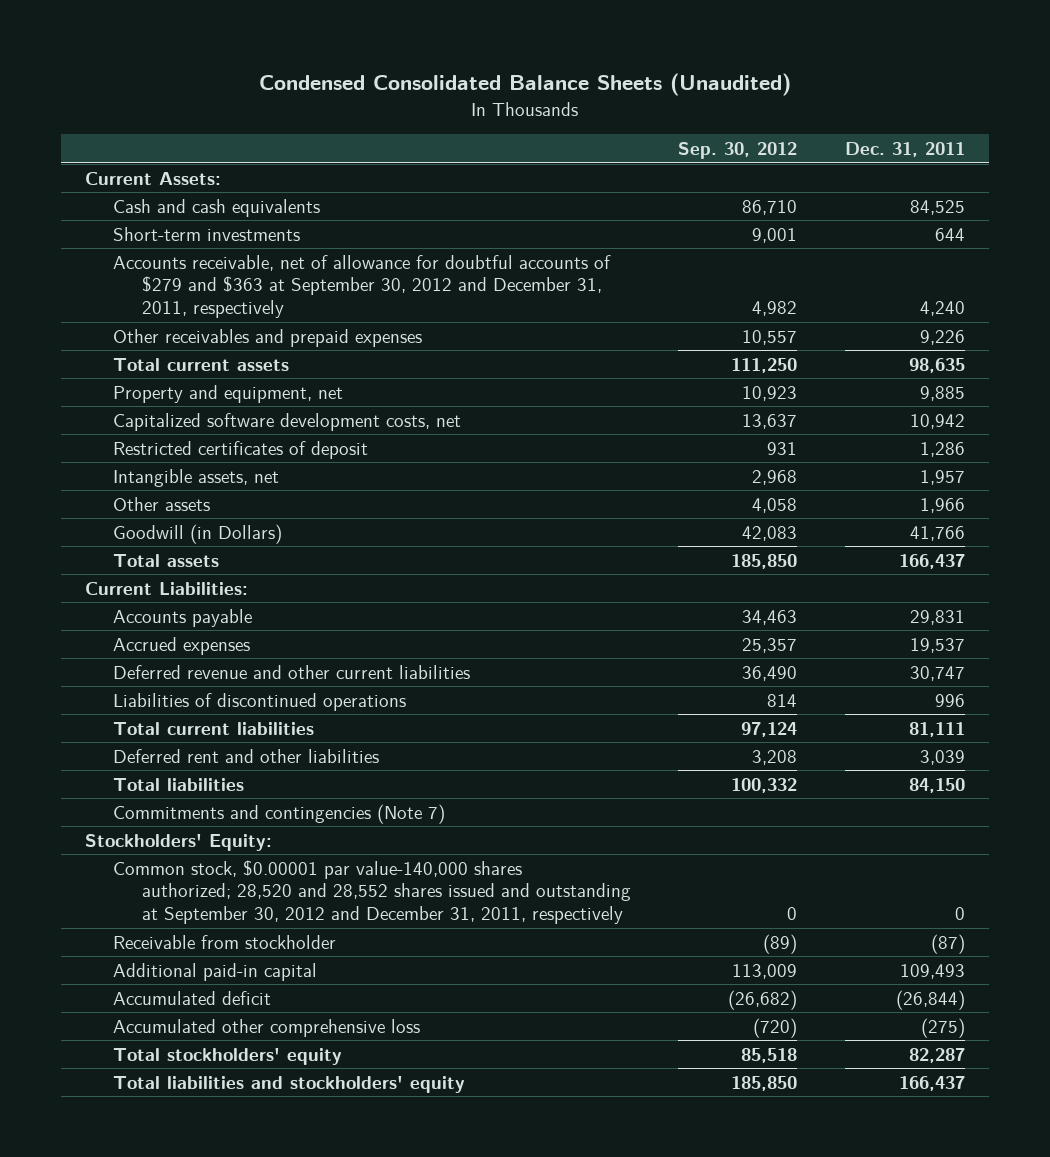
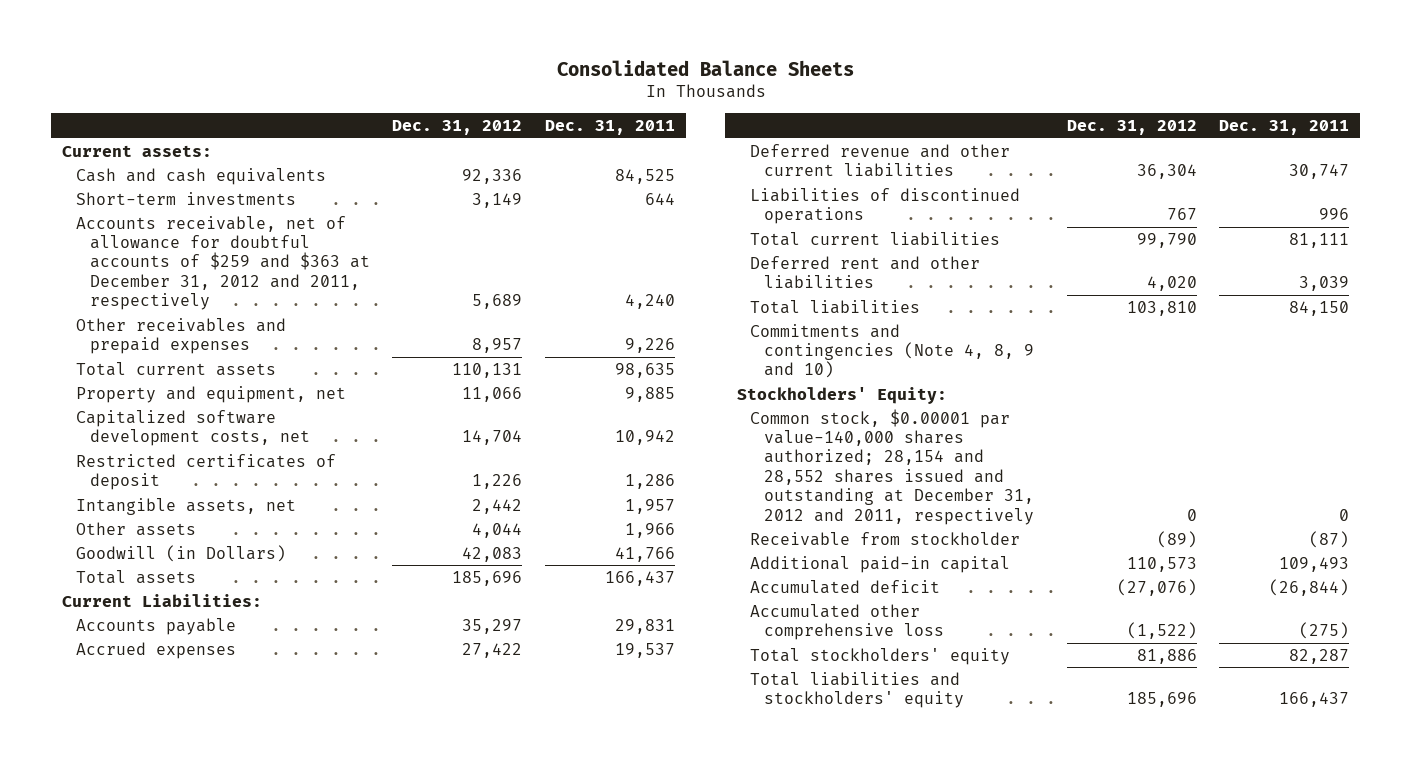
[259,73,792,97] Condensed Consolidated Balance Sheets (Unaudited) -> [556,59,854,76] Consolidated Balance Sheets
[678,142,798,160] Sep. 30, 2012 -> none
none -> [392,120,523,136] Dec. 31, 2012
[85,171,222,185] Current Assets: -> [62,144,213,157] Current assets:
[113,254,612,319] Accounts receivable, net of allowance for doubtful accounts of $279 and $363 at September 30, 2012 and December 31, 2011, respectively -> [76,215,371,311] Accounts receivable, net of allowance for doubtful accounts of $259 and $363 at December 31, 2012 and 2011, respectively
[113,803,446,824] Commitments and contingencies (Note 7) -> [750,323,1035,379] Commitments and contingencies (Note 4, 8, 9 and 10)
[113,859,631,925] Common stock, $0.00001 par value-140,000 shares authorized; 28,520 and 28,552 shares issued and outstanding at September 30, 2012 and December 31, 2011, respectively -> [750,408,1035,525] Common stock, $0.00001 par value-140,000 shares authorized; 28,154 and 28,552 shares issued and outstanding at December 31, 2012 and 2011, respectively

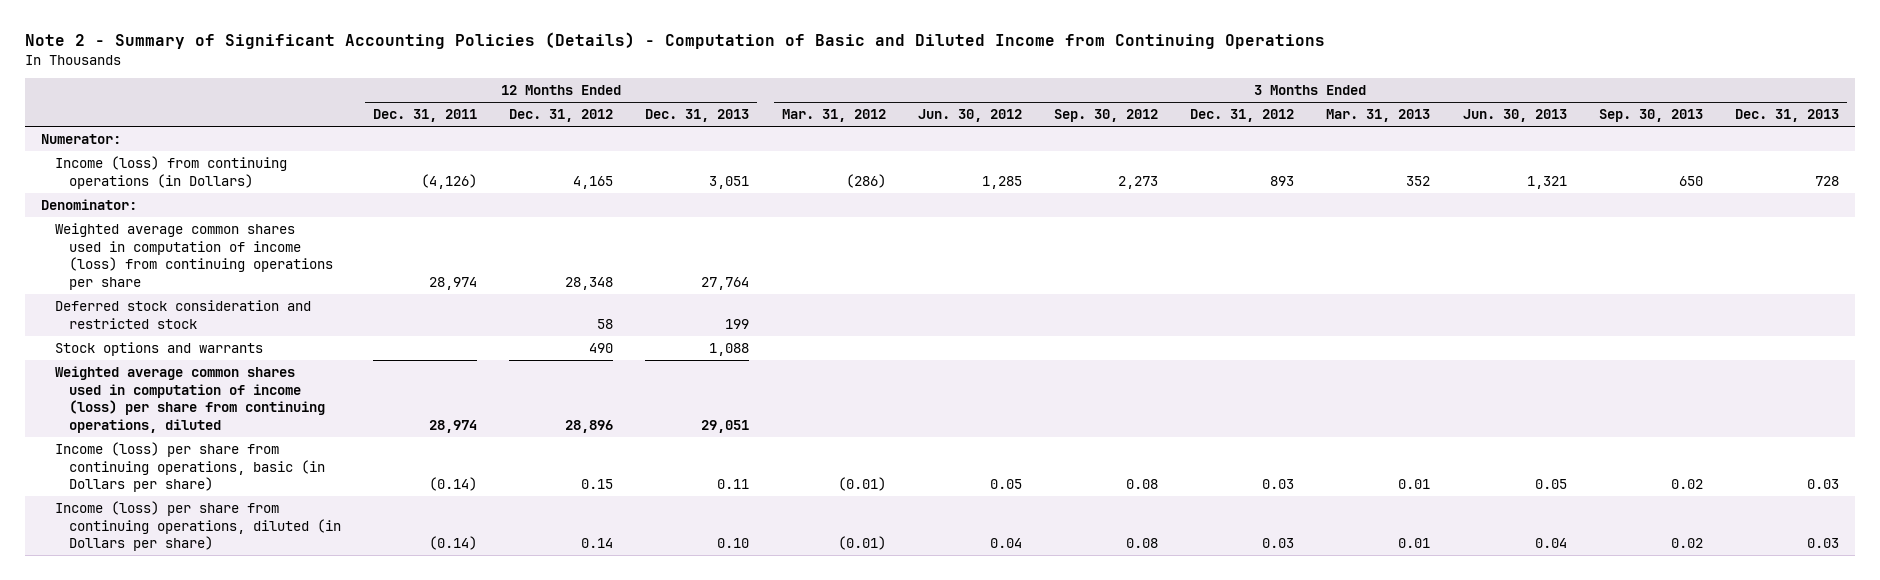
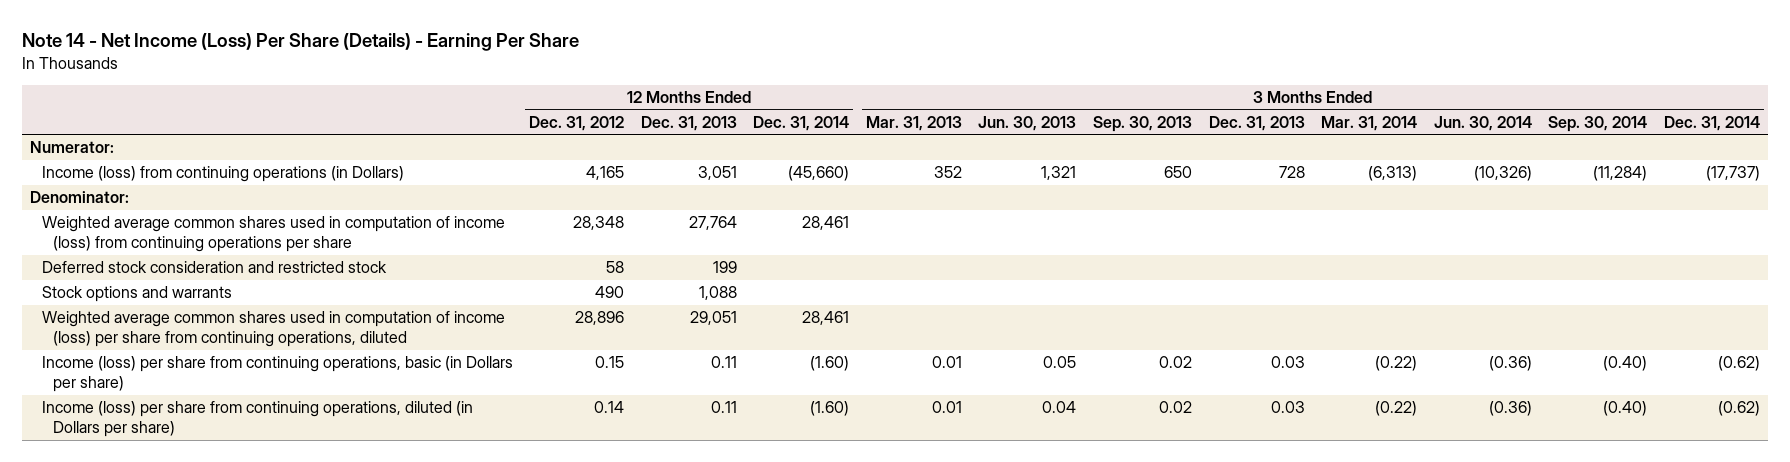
[24,31,1325,49] Note 2 - Summary of Significant Accounting Policies (Details) - Computation of Basic and Diluted Income from Continuing Operations -> [21,32,579,51] Note 14 - Net Income (Loss) Per Share (Details) - Earning Per Share
[372,109,477,123] Dec. 31, 2011 -> none
[781,109,886,123] Mar. 31, 2012 -> none
[917,109,1022,123] Jun. 30, 2012 -> none
[1054,109,1159,123] Sep. 30, 2012 -> none
[1190,109,1295,123] Dec. 31, 2012 -> none
none -> [753,115,850,131] Dec. 31, 2014
none -> [1321,115,1418,131] Mar. 31, 2014
none -> [1433,115,1532,131] Jun. 30, 2014
none -> [1548,115,1648,132] Sep. 30, 2014
none -> [1663,115,1760,131] Dec. 31, 2014
[717,538,750,549] 0.10 -> [710,401,737,414] 0.11

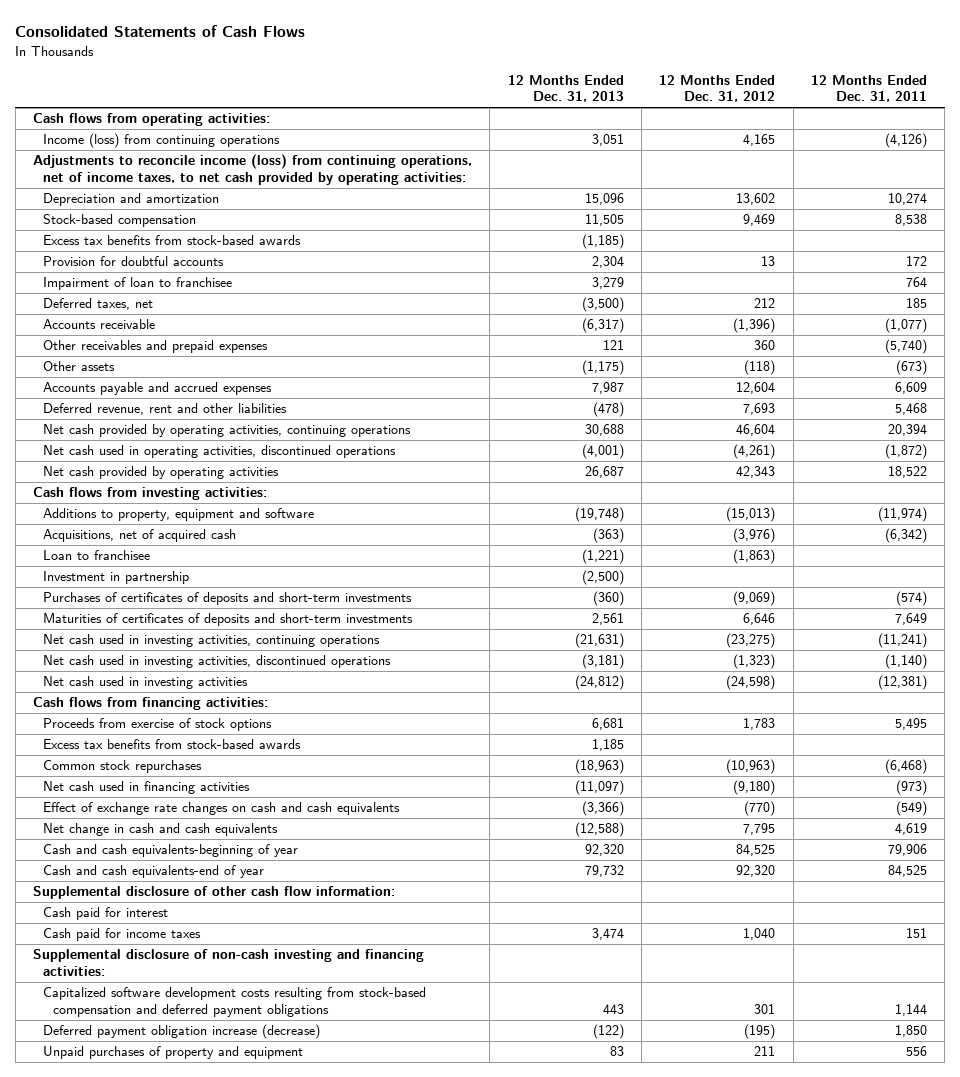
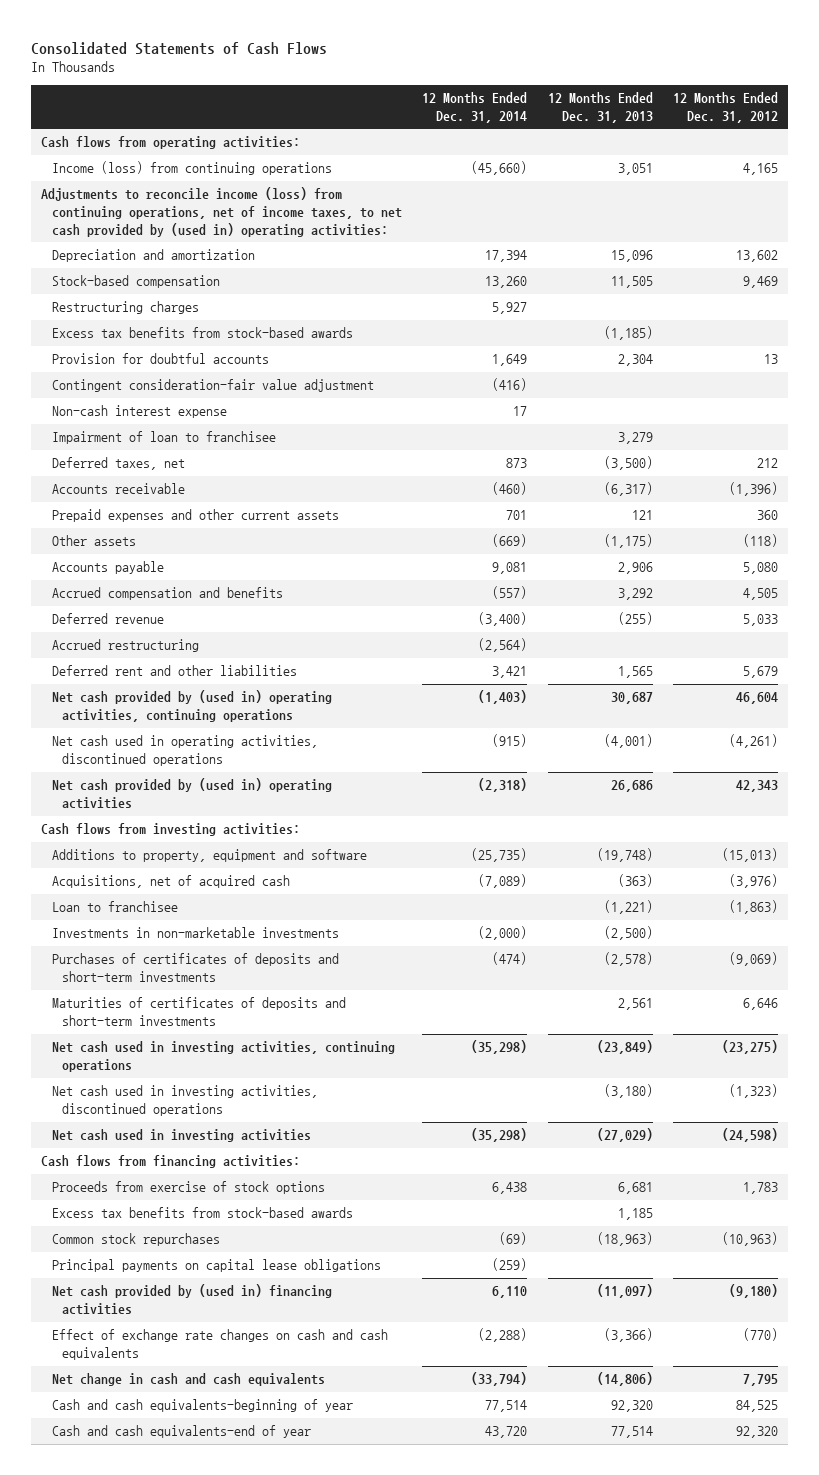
[810,74,927,103] 12 Months Ended Dec. 31, 2011 -> none
none -> [422,92,528,123] 12 Months Ended Dec. 31, 2014
[32,154,472,185] Adjustments to reconcile income (loss) from continuing operations, net of income taxes, to net cash provided by operating activities: -> [41,187,402,237] Adjustments to reconcile income (loss) from continuing operations, net of income taxes, to net cash provided by (used in) operating activities:
none -> [51,301,199,315] Restructuring charges
none -> [51,379,374,393] Contingent consideration-fair value adjustment
none -> [51,405,227,419] Non-cash interest expense
[42,340,268,354] Other receivables and prepaid expenses -> [51,509,339,523] Prepaid expenses and other current assets
[42,382,272,396] Accounts payable and accrued expenses -> [51,561,164,575] Accounts payable
[591,382,624,395] 7,987 -> [617,562,653,575] 2,906
[736,382,776,395] 12,604 -> [742,562,778,575] 5,080
none -> [51,587,283,601] Accrued compensation and benefits
none -> [51,613,164,625] Deferred revenue
none -> [51,639,199,653] Accrued restructuring
[42,403,287,416] Deferred revenue, rent and other liabilities -> [51,665,297,677] Deferred rent and other liabilities
[592,402,624,418] (478) -> [617,666,653,679] 1,565
[743,403,776,416] 7,693 -> [742,666,778,679] 5,679
[42,424,411,438] Net cash provided by operating activities, continuing operations -> [51,690,332,723] Net cash provided by (used in) operating activities, continuing operations
[584,424,624,437] 30,688 -> [610,692,653,705] 30,687
[42,466,279,480] Net cash provided by operating activities -> [51,778,332,810] Net cash provided by (used in) operating activities
[584,466,624,479] 26,687 -> [610,780,653,793] 26,686
[42,571,189,585] Investment in partnership -> [51,927,339,939] Investments in non-marketable investments
[592,591,624,607] (360) -> [603,952,653,967] (2,578)
[574,633,624,649] (21,631) -> [596,1040,653,1055] (23,849)
[581,654,624,670] (3,181) -> [603,1084,653,1099] (3,180)
[574,675,624,691] (24,812) -> [596,1128,653,1143] (27,029)
none -> [51,1259,381,1273] Principal payments on capital lease obligations
[42,781,250,795] Net cash used in financing activities -> [51,1284,332,1316] Net cash provided by (used in) financing activities
[574,822,624,838] (12,588) -> [596,1372,653,1387] (14,806)
[32,886,395,900] Supplemental disclosure of other cash flow information: -> none
[42,907,168,921] Cash paid for interest -> none
[42,928,201,942] Cash paid for income taxes -> none
[32,949,424,976] Supplemental disclosure of non-cash investing and financing activities: -> none
[42,987,426,1017] Capitalized software development costs resulting from stock-based compensation and deferred payment obligations -> none
[42,1024,320,1040] Deferred payment obligation increase (decrease) -> none
[42,1046,303,1060] Unpaid purchases of property and equipment -> none
[584,865,624,878] 79,732 -> [610,1426,653,1439] 77,514

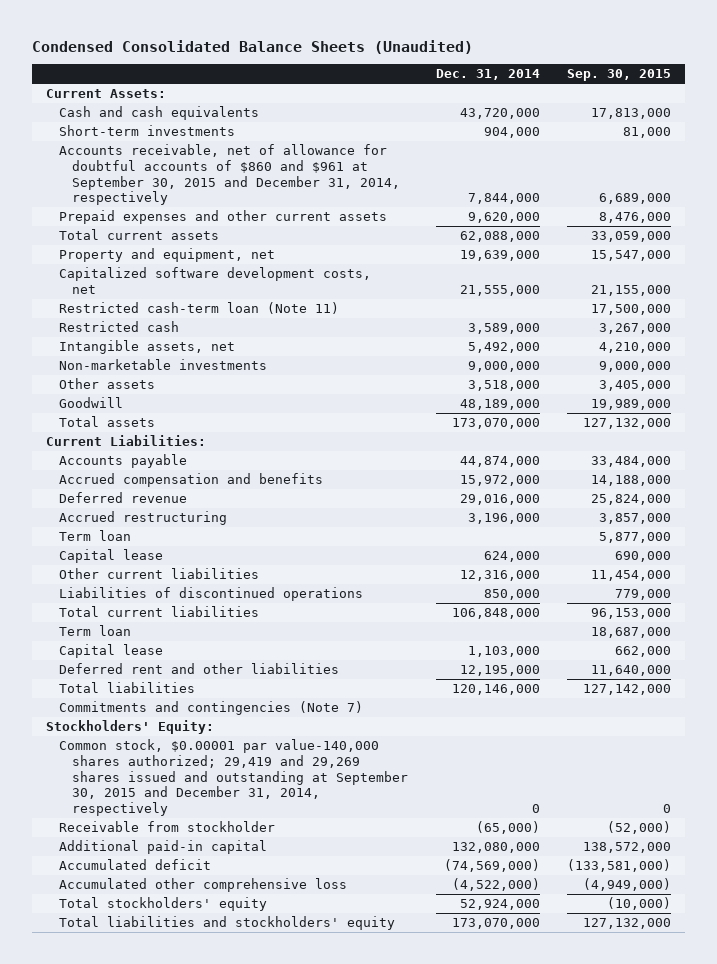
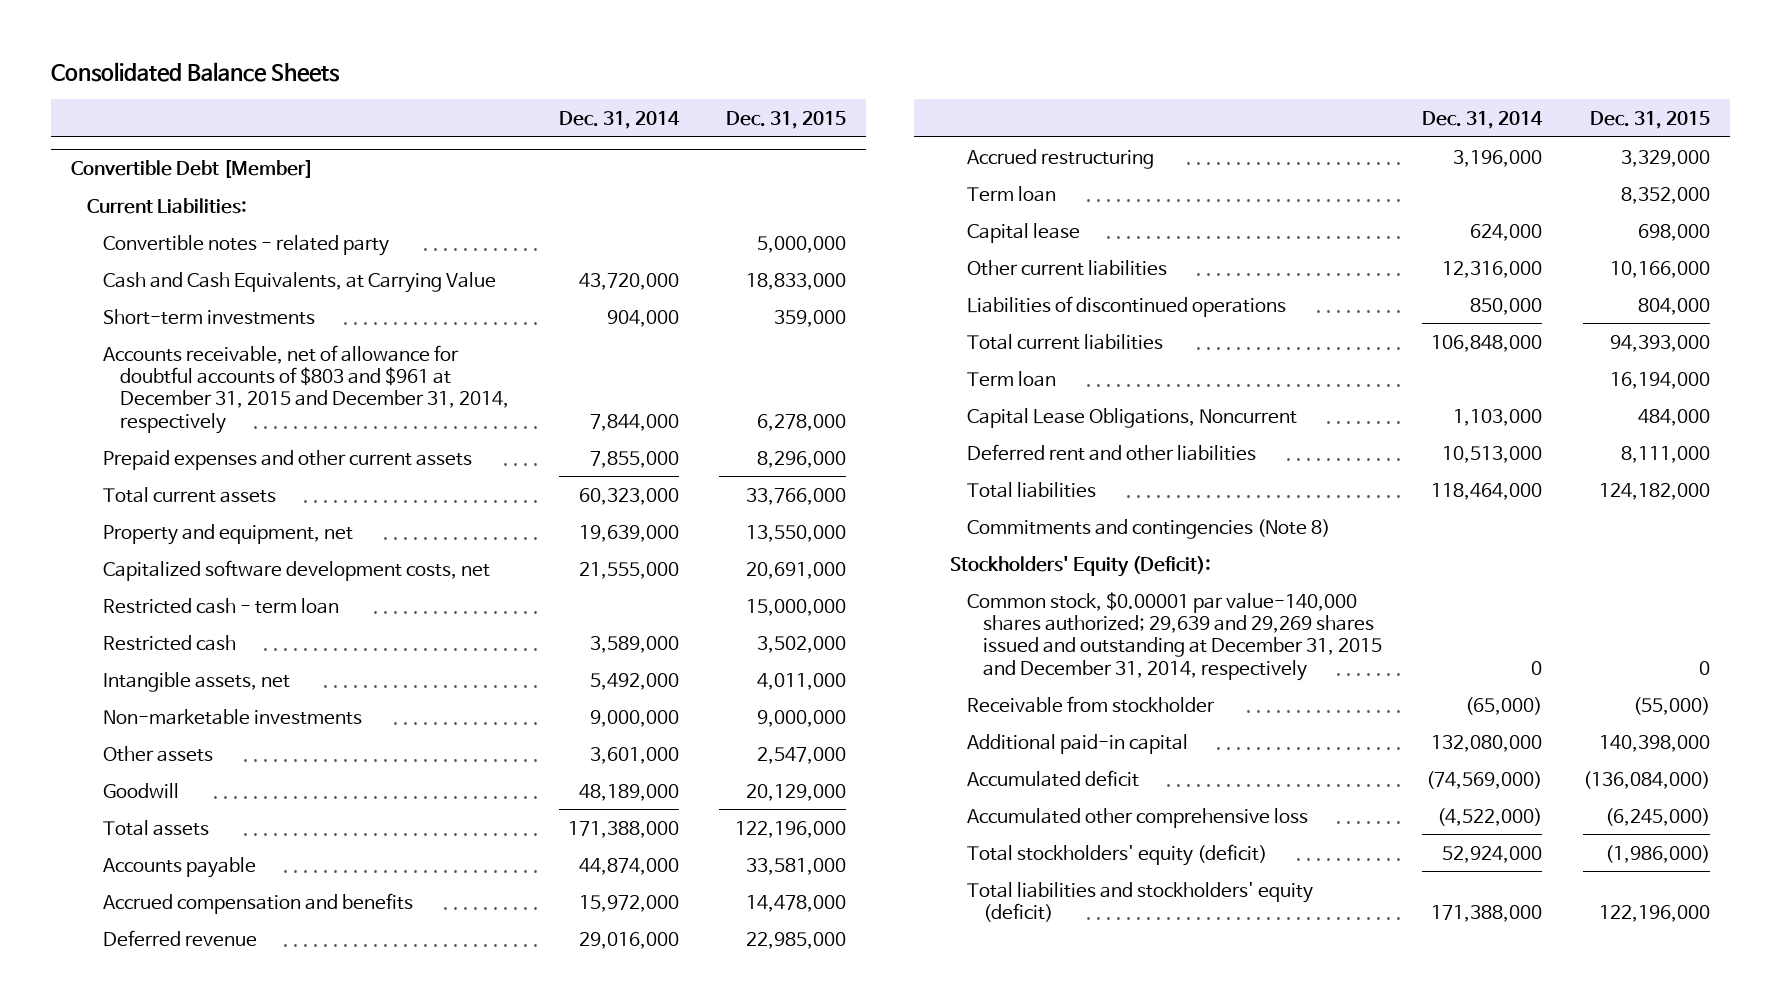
[32,39,474,54] Condensed Consolidated Balance Sheets (Unaudited) -> [50,62,340,83] Consolidated Balance Sheets
[567,69,672,82] Sep. 30, 2015 -> none
none -> [726,111,847,130] Dec. 31, 2015
[45,89,166,99] Current Assets: -> none
none -> [70,158,313,178] Convertible Debt [Member]
none -> [87,197,248,214] Current Liabilities:
none -> [103,234,390,256] Convertible notes - related party
[59,106,260,121] Cash and cash equivalents -> [103,271,497,293] Cash and Cash Equivalents, at Carrying Value
[59,144,401,206] Accounts receivable, net of allowance for doubtful accounts of $860 and $961 at September 30, 2015 and December 31, 2014, respectively -> [103,344,509,434] Accounts receivable, net of allowance for doubtful accounts of $803 and $961 at December 31, 2015 and December 31, 2014, respectively
[467,212,540,224] 9,620,000 -> [589,450,679,468] 7,855,000
[459,231,540,243] 62,088,000 -> [578,487,679,505] 60,323,000
[59,302,340,315] Restricted cash-term loan (Note 11) -> [103,597,340,614] Restricted cash - term loan
[467,380,540,392] 3,518,000 -> [589,746,679,764] 3,601,000
[45,435,206,447] Current Liabilities: -> none
[451,418,540,430] 173,070,000 -> [567,820,679,838] 171,388,000
[59,644,164,659] Capital lease -> [966,407,1297,428] Capital Lease Obligations, Noncurrent
[459,665,540,677] 12,195,000 -> [1442,445,1543,463] 10,513,000
[451,684,540,696] 120,146,000 -> [1431,482,1543,500] 118,464,000
[59,701,364,716] Commitments and contingencies (Note 7) -> [966,518,1330,539] Commitments and contingencies (Note 8)
[45,720,214,735] Stockholders' Equity: -> [950,555,1212,577] Stockholders' Equity (Deficit):
[59,739,409,817] Common stock, $0.00001 par value-140,000 shares authorized; 29,419 and 29,269 shares issued and outstanding at September 30, 2015 and December 31, 2014, respectively -> [966,591,1383,681] Common stock, $0.00001 par value-140,000 shares authorized; 29,639 and 29,269 shares issued and outstanding at December 31, 2015 and December 31, 2014, respectively
[59,897,268,912] Total stockholders' equity -> [966,843,1267,866] Total stockholders' equity (deficit)
[59,916,396,931] Total liabilities and stockholders' equity -> [966,881,1313,922] Total liabilities and stockholders' equity (deficit)
[451,918,540,930] 173,070,000 -> [1431,904,1543,922] 171,388,000

